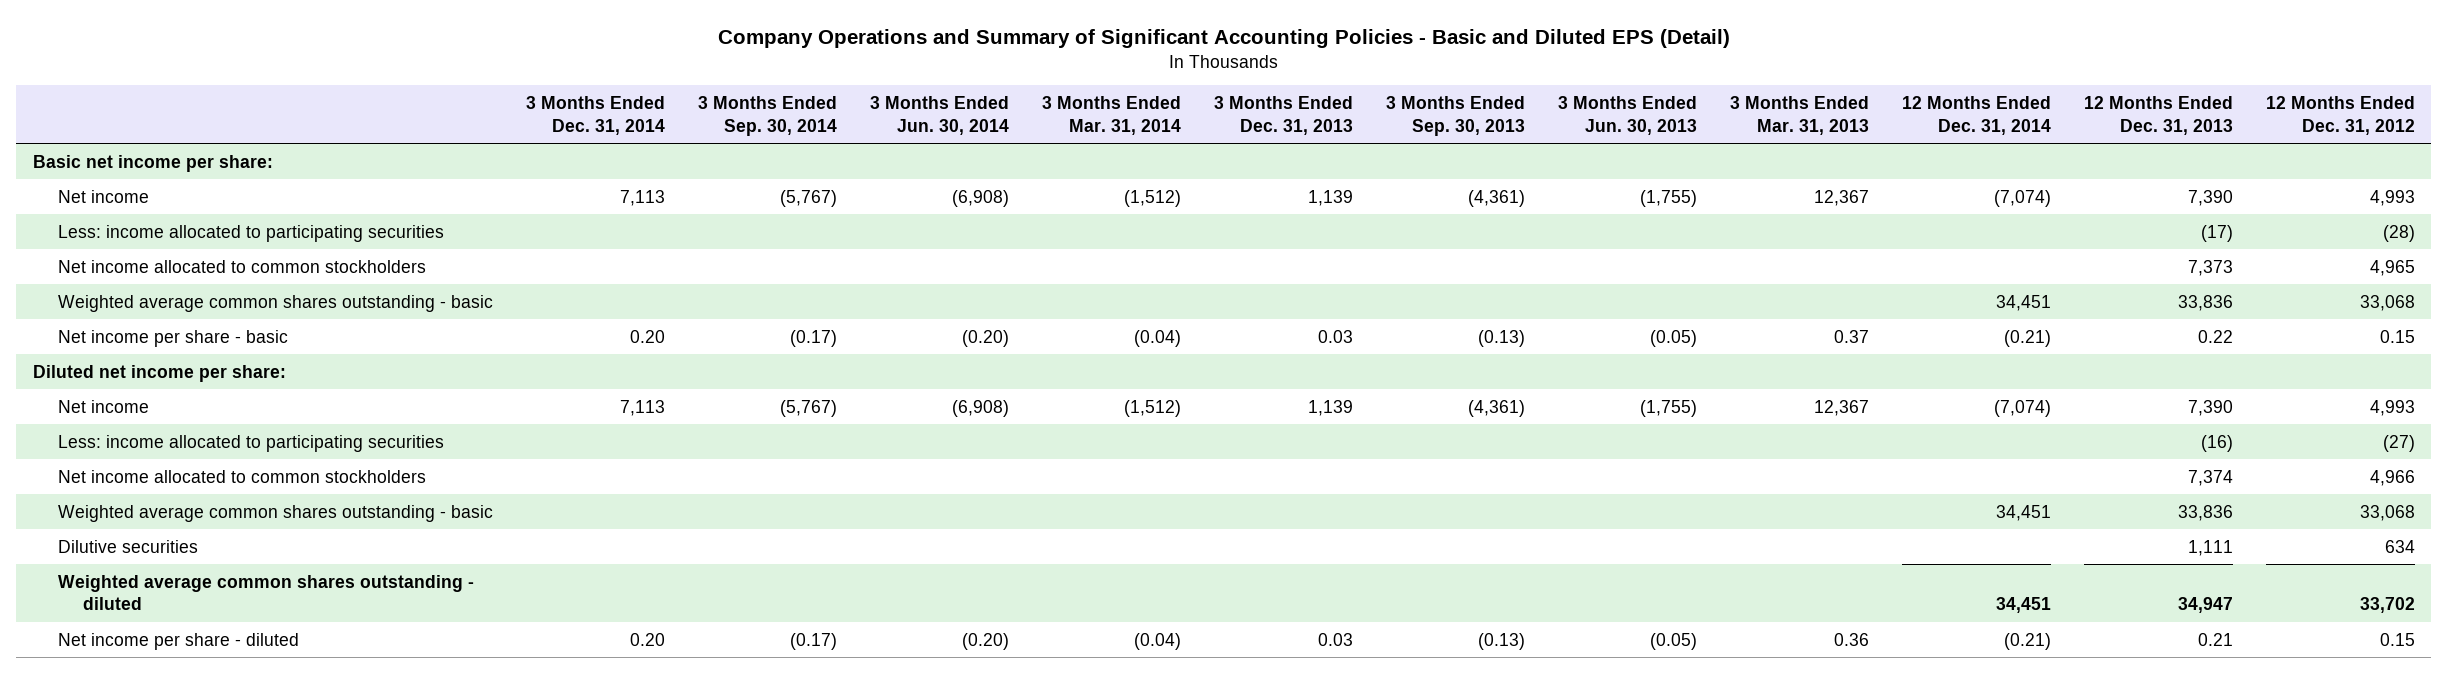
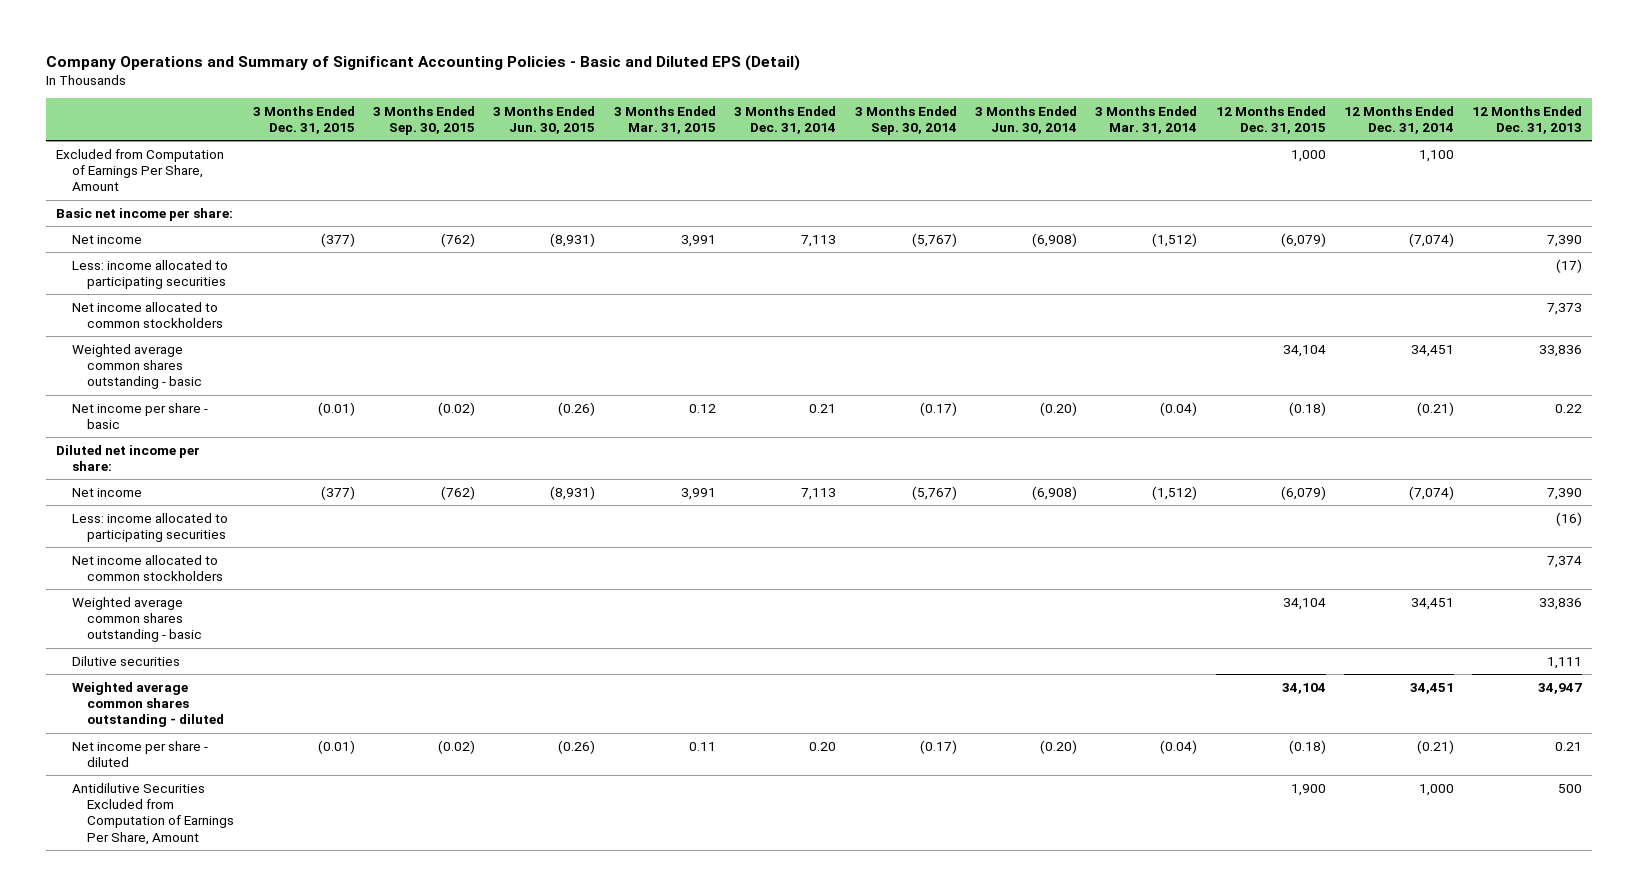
[1213,96,1353,135] 3 Months Ended Dec. 31, 2013 -> none
[1385,96,1525,136] 3 Months Ended Sep. 30, 2013 -> none
[1557,96,1697,135] 3 Months Ended Jun. 30, 2013 -> none
[1729,96,1869,135] 3 Months Ended Mar. 31, 2013 -> none
[2265,96,2415,135] 12 Months Ended Dec. 31, 2012 -> none
none -> [252,105,355,135] 3 Months Ended Dec. 31, 2015
none -> [373,105,476,136] 3 Months Ended Sep. 30, 2015
none -> [493,105,596,135] 3 Months Ended Jun. 30, 2015
none -> [613,105,716,135] 3 Months Ended Mar. 31, 2015
none -> [1215,105,1326,135] 12 Months Ended Dec. 31, 2015
none -> [55,148,224,192] Excluded from Computation of Earnings Per Share, Amount
[630,329,666,343] 0.20 -> [809,403,837,413] 0.21
none -> [71,782,235,845] Antidilutive Securities Excluded from Computation of Earnings Per Share, Amount

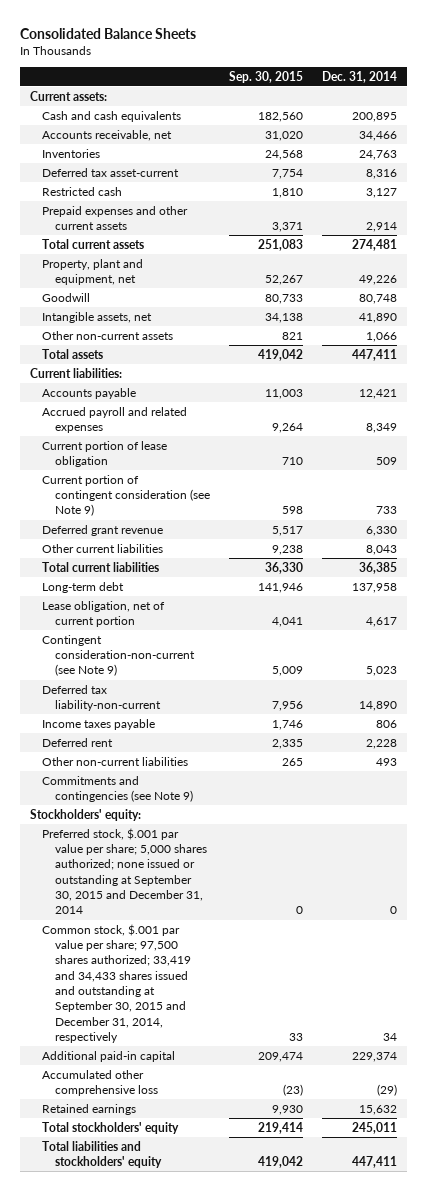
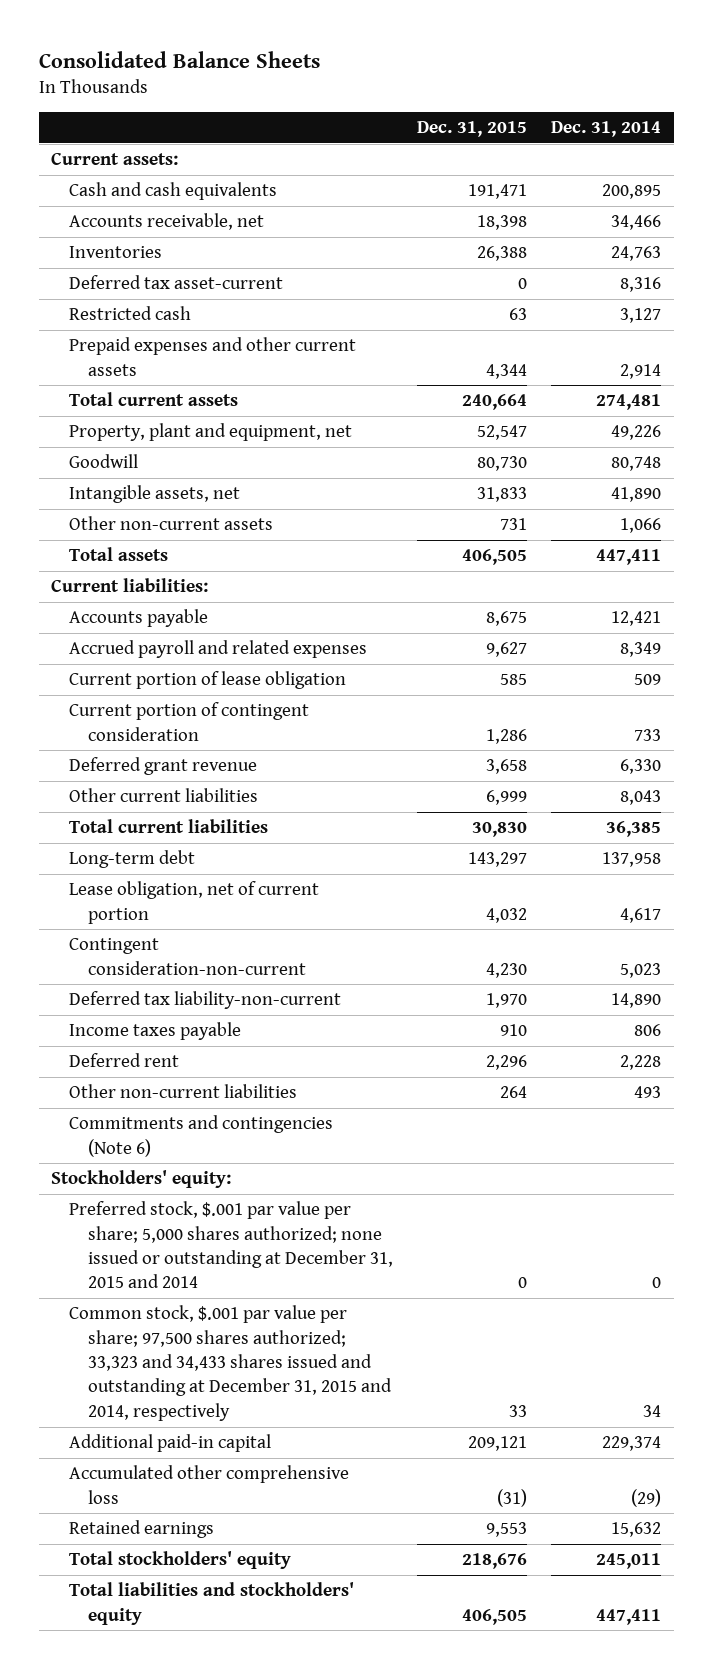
[229,70,304,83] Sep. 30, 2015 -> none
none -> [417,121,528,138] Dec. 31, 2015
[42,474,210,517] Current portion of contingent consideration (see Note 9) -> [69,702,310,741] Current portion of contingent consideration
[42,634,195,677] Contingent consideration-non-current (see Note 9) -> [69,938,307,975] Contingent consideration-non-current
[42,775,193,803] Commitments and contingencies (see Note 9) -> [69,1115,334,1157] Commitments and contingencies (Note 6)
[42,827,207,915] Preferred stock, $.001 par value per share; 5,000 shares authorized; none issued or outstanding at September 30, 2015 and December 31, 2014 -> [69,1201,394,1289] Preferred stock, $.001 par value per share; 5,000 shares authorized; none issued or outstanding at December 31, 2015 and 2014
[42,923,191,1044] Common stock, $.001 par value per share; 97,500 shares authorized; 33,419 and 34,433 shares issued and outstanding at September 30, 2015 and December 31, 2014, respectively -> [69,1305,393,1421] Common stock, $.001 par value per share; 97,500 shares authorized; 33,323 and 34,433 shares issued and outstanding at December 31, 2015 and 2014, respectively

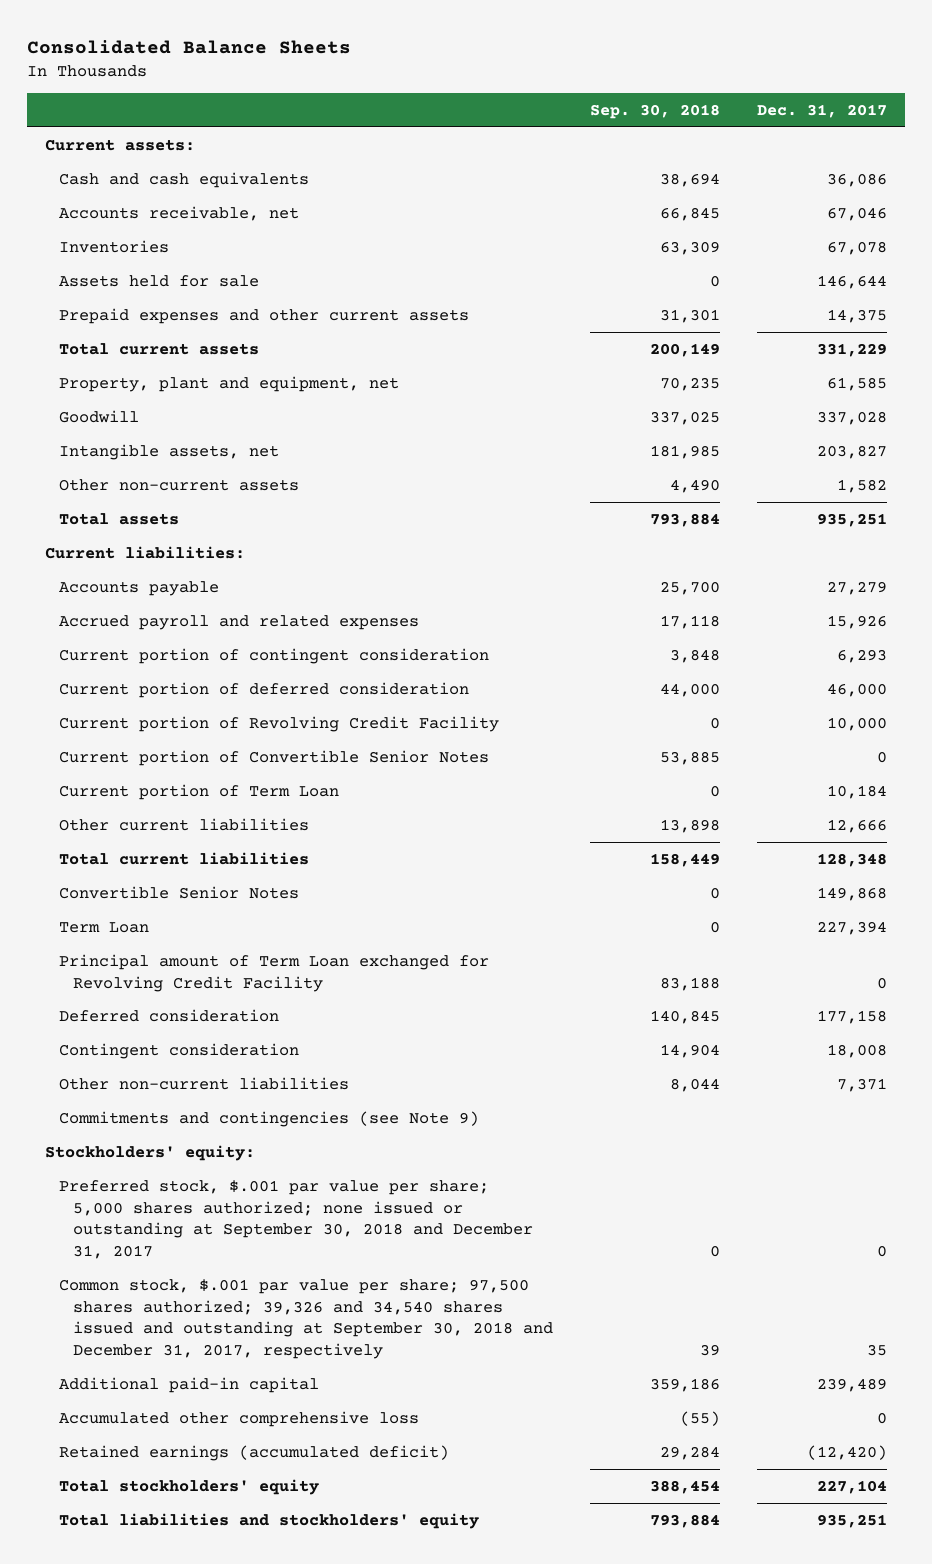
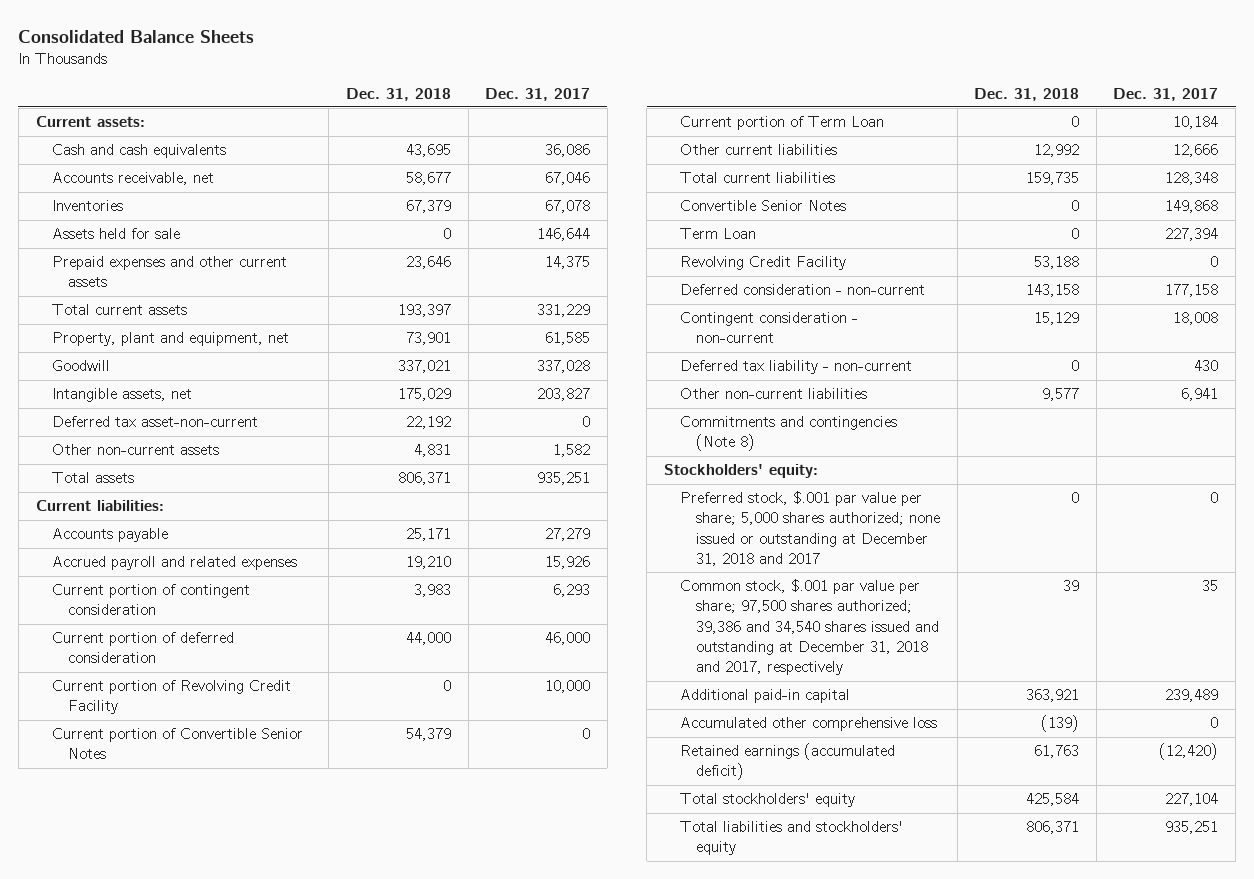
[589,103,720,119] Sep. 30, 2018 -> none
none -> [346,87,452,101] Dec. 31, 2018
none -> [51,416,258,428] Deferred tax asset-non-current
[59,953,490,992] Principal amount of Term Loan exchanged for Revolving Credit Facility -> [679,256,846,271] Revolving Credit Facility
[59,1008,280,1022] Deferred consideration -> [679,284,925,296] Deferred consideration - non-current
[59,1042,300,1059] Contingent consideration -> [679,312,858,344] Contingent consideration - non-current
none -> [679,360,912,375] Deferred tax liability - non-current
[836,1077,887,1092] 7,371 -> [1181,388,1219,402] 6,941
[59,1110,480,1127] Commitments and contingencies (see Note 9) -> [679,416,897,452] Commitments and contingencies (Note 8)
[59,1179,534,1260] Preferred stock, $.001 par value per share; 5,000 shares authorized; none issued or outstanding at September 30, 2018 and December 31, 2017 -> [679,491,940,566] Preferred stock, $.001 par value per share; 5,000 shares authorized; none issued or outstanding at December 31, 2018 and 2017
[59,1278,554,1360] Common stock, $.001 par value per share; 97,500 shares authorized; 39,326 and 34,540 shares issued and outstanding at September 30, 2018 and December 31, 2017, respectively -> [679,579,939,676] Common stock, $.001 par value per share; 97,500 shares authorized; 39,386 and 34,540 shares issued and outstanding at December 31, 2018 and 2017, respectively

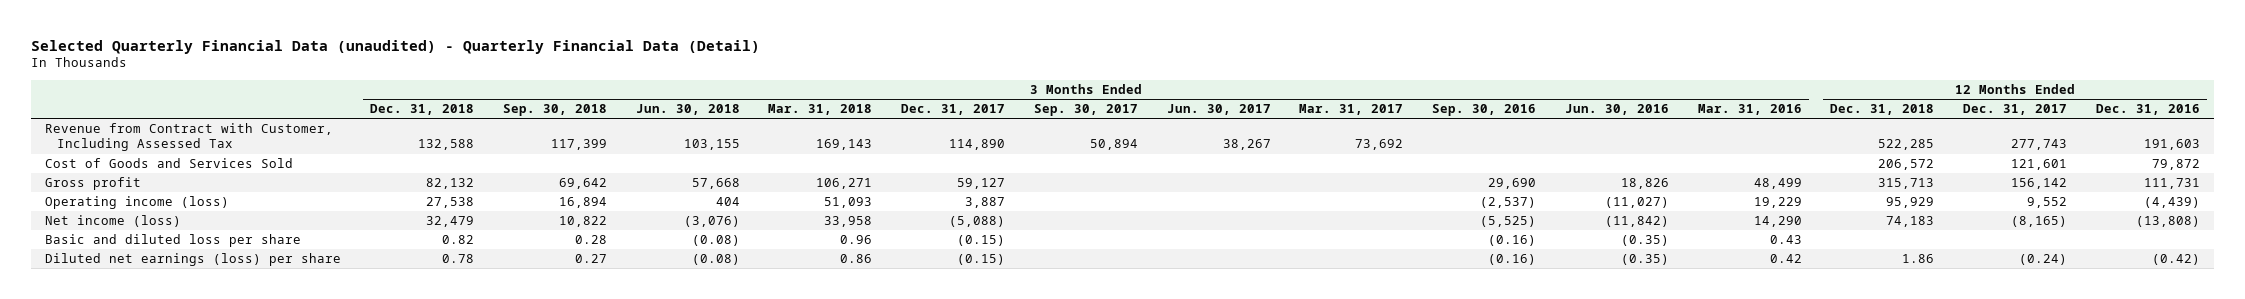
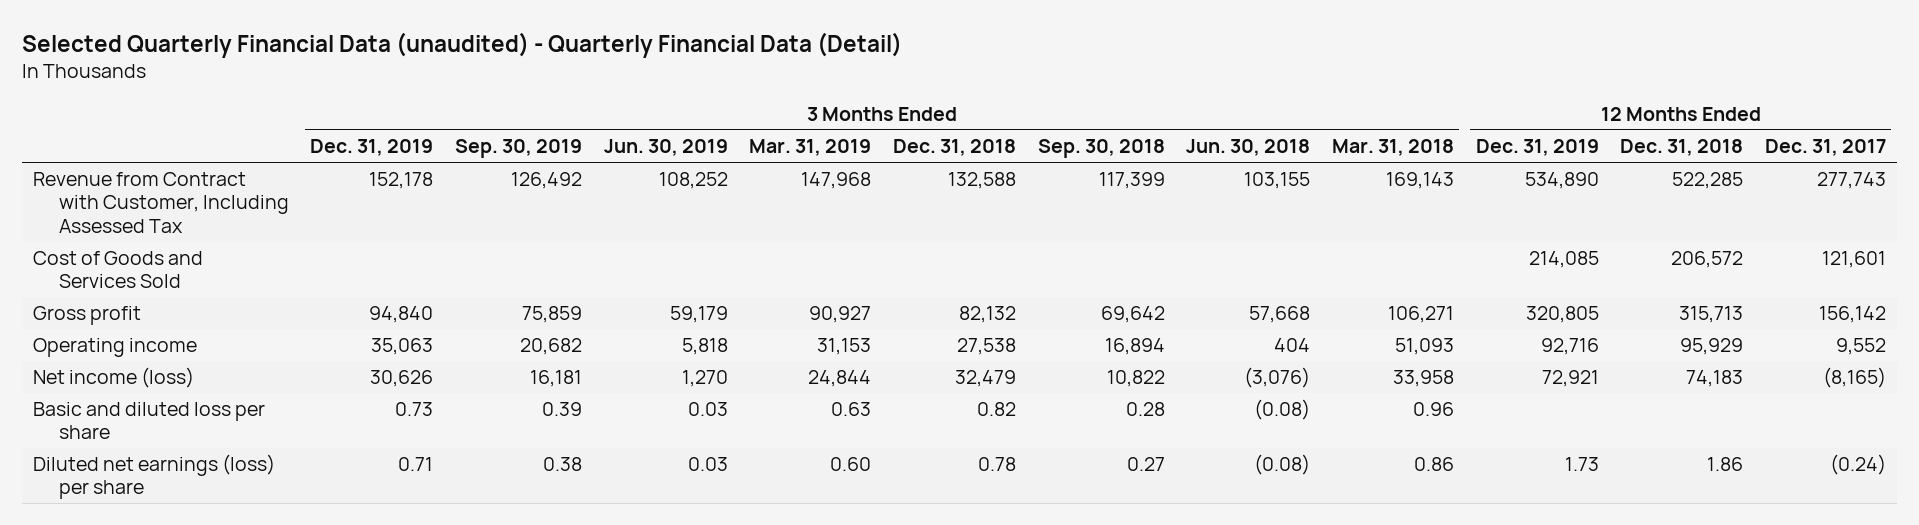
[901,104,1006,116] Dec. 31, 2017 -> none
[1033,104,1138,117] Sep. 30, 2017 -> none
[1166,104,1271,116] Jun. 30, 2017 -> none
[1299,104,1404,116] Mar. 31, 2017 -> none
[1432,104,1537,117] Sep. 30, 2016 -> none
[1564,104,1669,116] Jun. 30, 2016 -> none
[1697,104,1802,116] Mar. 31, 2016 -> none
[2095,104,2200,116] Dec. 31, 2016 -> none
none -> [310,139,434,157] Dec. 31, 2019
none -> [454,139,582,159] Sep. 30, 2019
none -> [603,139,728,157] Jun. 30, 2019
none -> [749,139,872,157] Mar. 31, 2019
none -> [1475,139,1599,157] Dec. 31, 2019
[45,196,230,210] Operating income (loss) -> [32,338,197,358] Operating income

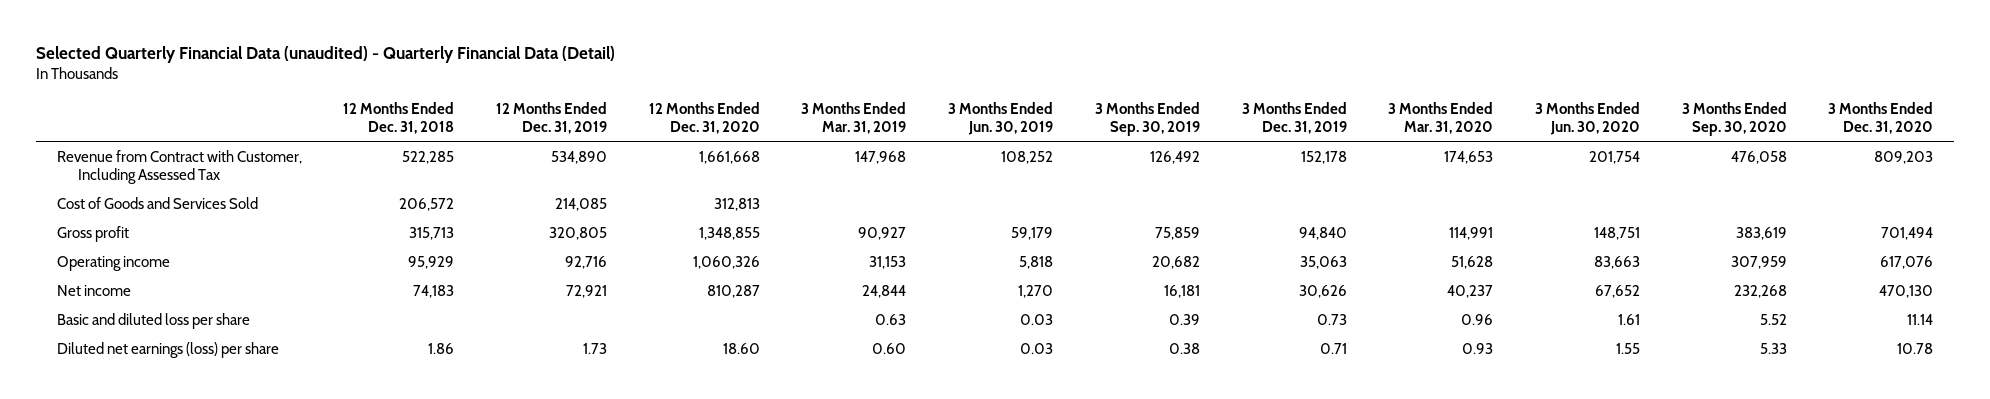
[892,139,1016,157] Dec. 31, 2018 -> none
[1037,139,1165,159] Sep. 30, 2018 -> none
[1186,139,1311,157] Jun. 30, 2018 -> none
[1331,139,1454,157] Mar. 31, 2018 -> none
[1764,139,1886,157] Dec. 31, 2017 -> none
none -> [648,101,760,134] 12 Months Ended Dec. 31, 2020
none -> [1388,101,1494,134] 3 Months Ended Mar. 31, 2020
none -> [1534,101,1640,135] 3 Months Ended Jun. 30, 2020
none -> [1681,101,1787,136] 3 Months Ended Sep. 30, 2020
none -> [1828,101,1934,134] 3 Months Ended Dec. 31, 2020
[32,367,194,389] Net income (loss) -> [56,284,131,296] Net income

